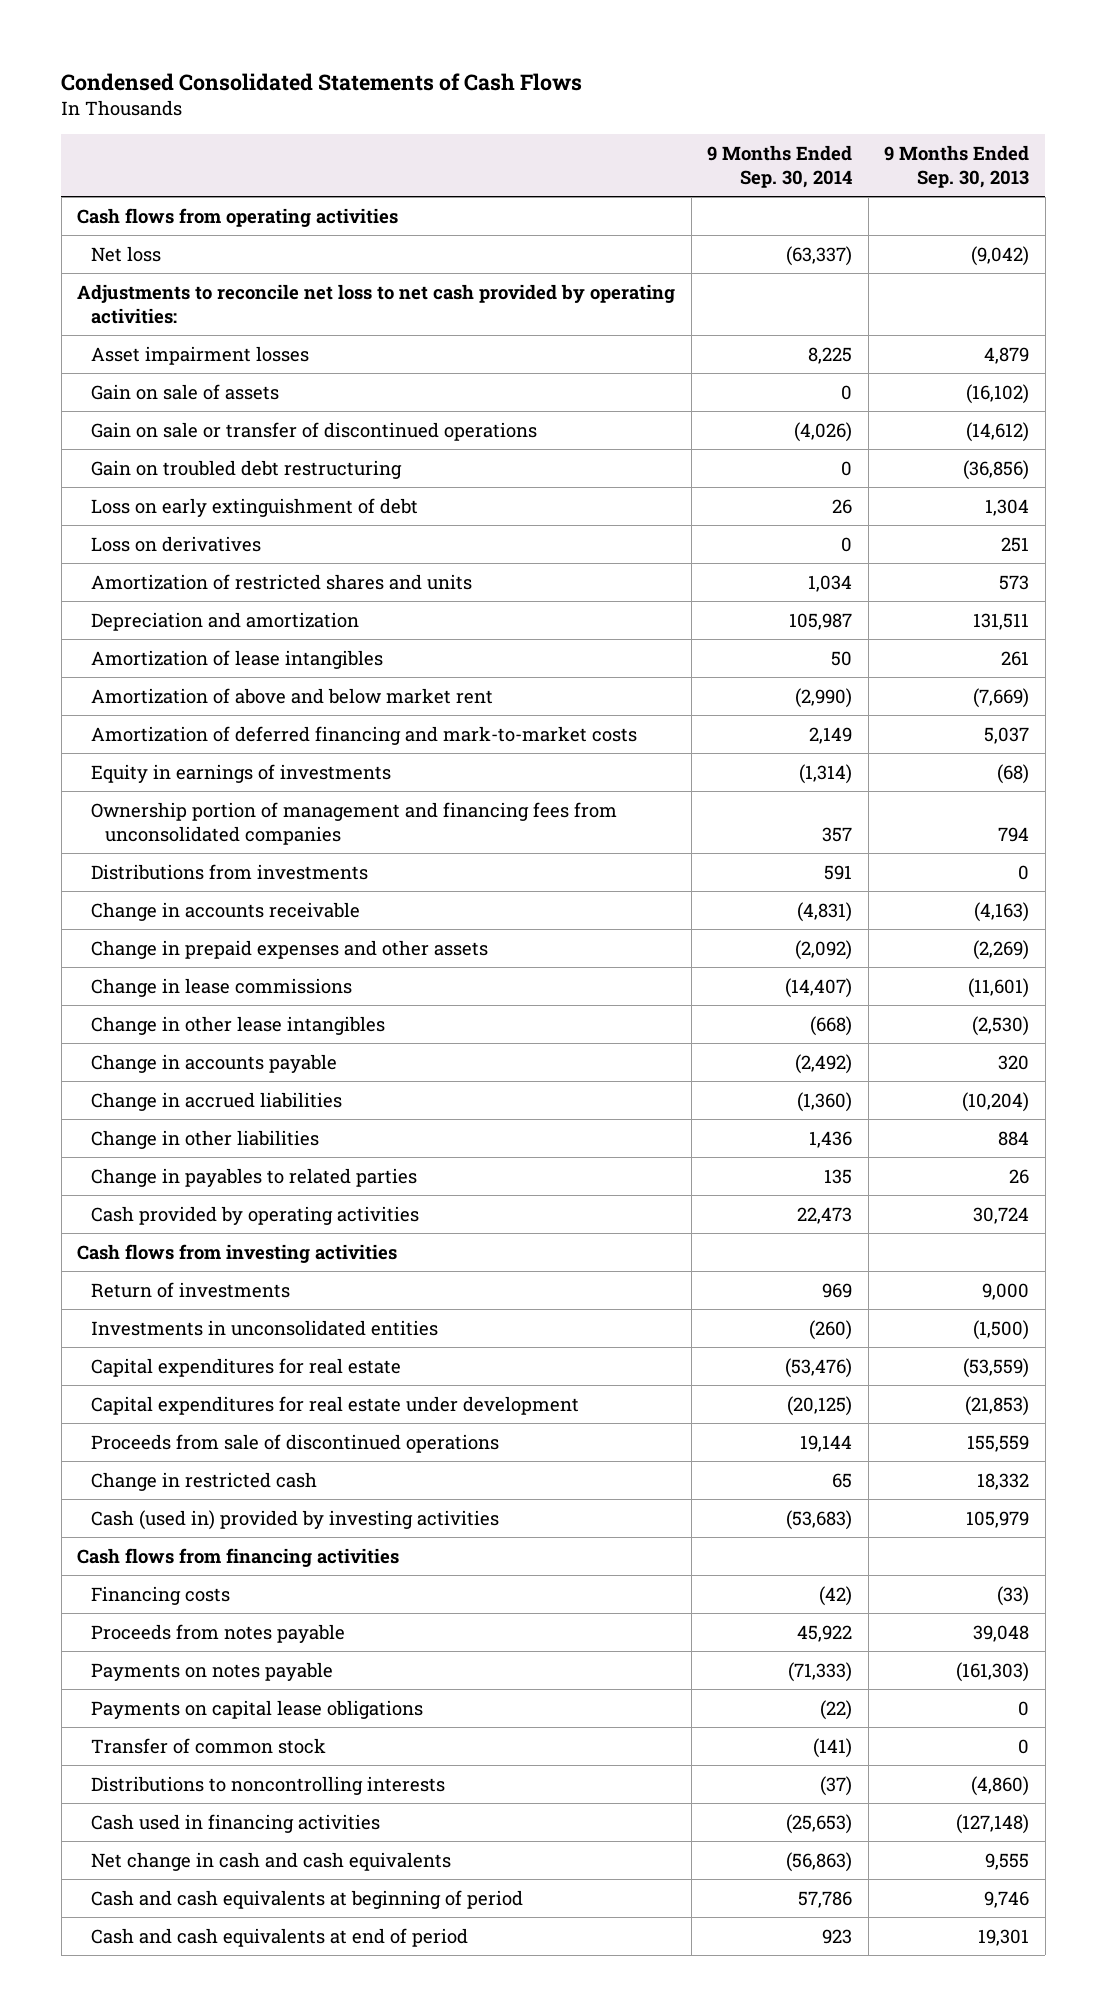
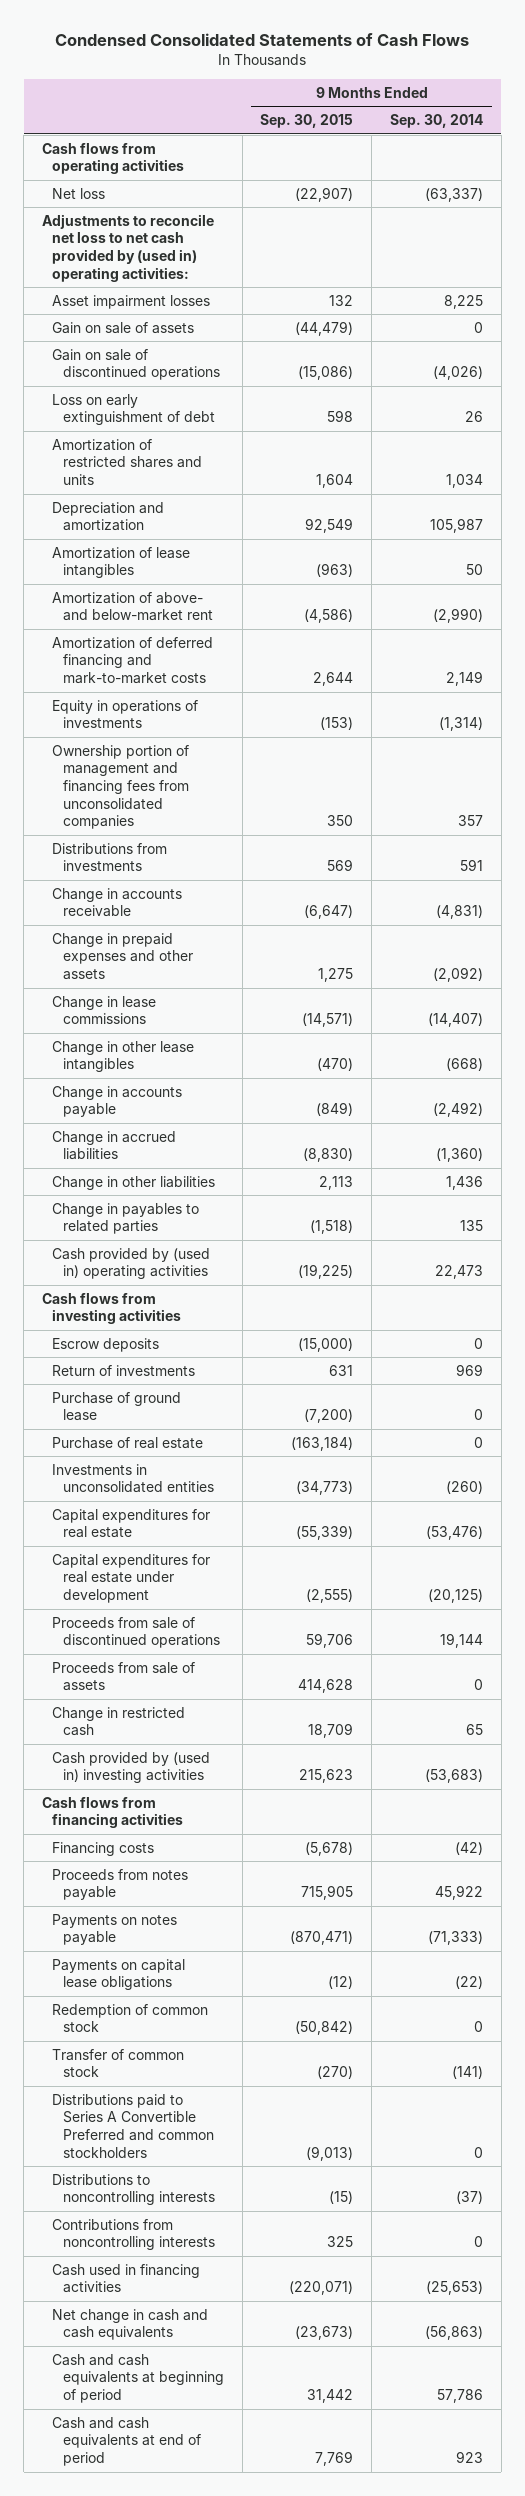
[884,144,1030,188] 9 Months Ended Sep. 30, 2013 -> none
none -> [260,114,354,129] Sep. 30, 2015
[77,283,676,324] Adjustments to reconcile net loss to net cash provided by operating activities: -> [42,213,215,282] Adjustments to reconcile net loss to net cash provided by (used in) operating activities:
[90,459,402,479] Gain on troubled debt restructuring -> none
[90,421,537,441] Gain on sale or transfer of discontinued operations -> [52,348,220,381] Gain on sale of discontinued operations
[90,535,261,552] Loss on derivatives -> none
[90,687,493,704] Amortization of above and below market rent -> [52,591,213,622] Amortization of above- and below-market rent
[90,763,391,783] Equity in earnings of investments -> [52,699,199,729] Equity in operations of investments
[90,1205,419,1225] Cash provided by operating activities -> [52,1247,211,1280] Cash provided by (used in) operating activities
none -> [52,1337,160,1352] Escrow deposits
none -> [52,1391,182,1422] Purchase of ground lease
none -> [52,1436,204,1449] Purchase of real estate
none -> [52,1661,196,1692] Proceeds from sale of assets
[90,1509,499,1530] Cash (used in) provided by investing activities -> [52,1751,211,1784] Cash provided by (used in) investing activities
none -> [52,2003,209,2033] Redemption of common stock
none -> [52,2093,214,2158] Distributions paid to Series A Convertible Preferred and common stockholders
none -> [52,2218,215,2251] Contributions from noncontrolling interests

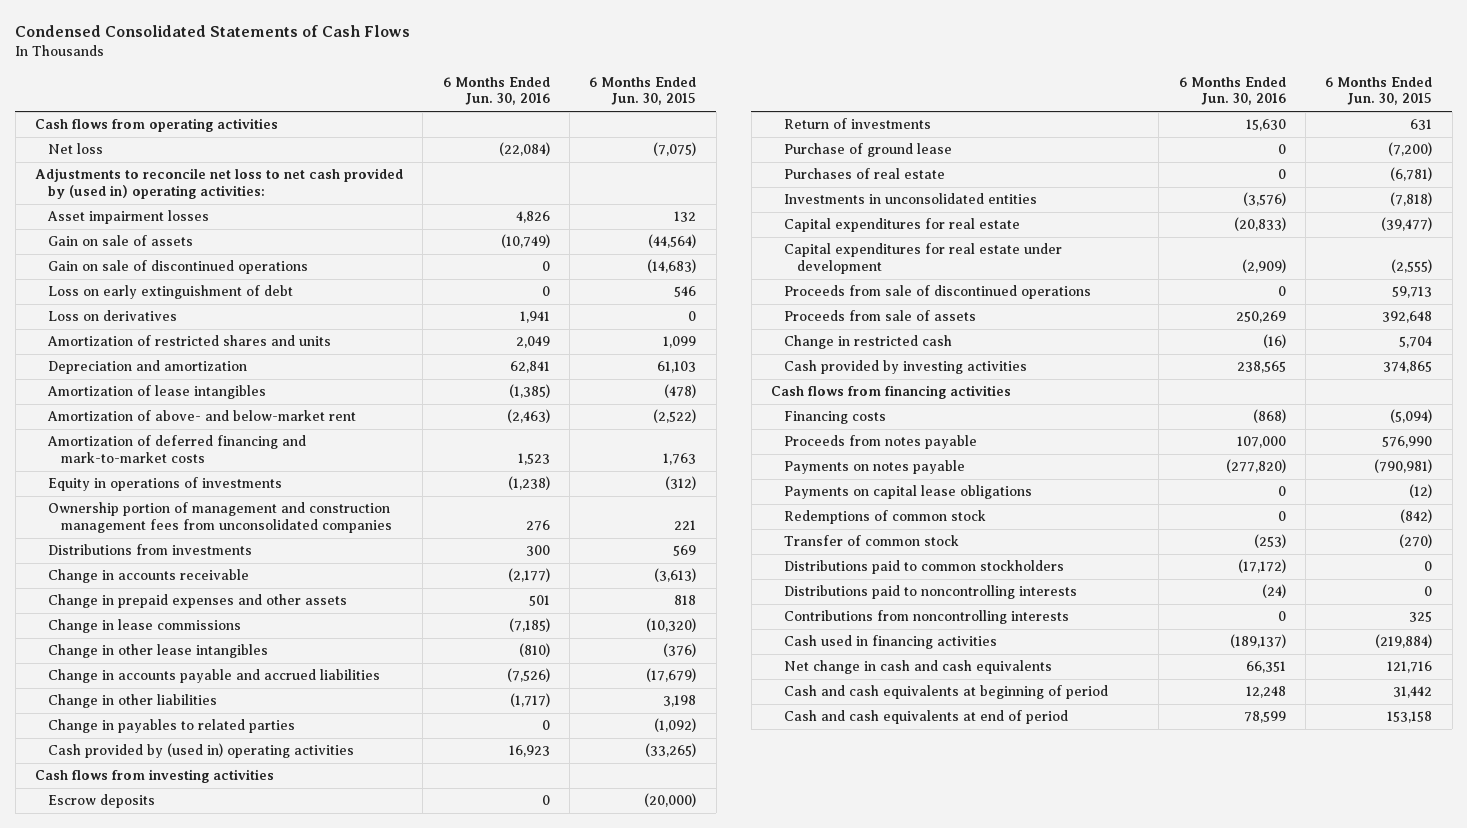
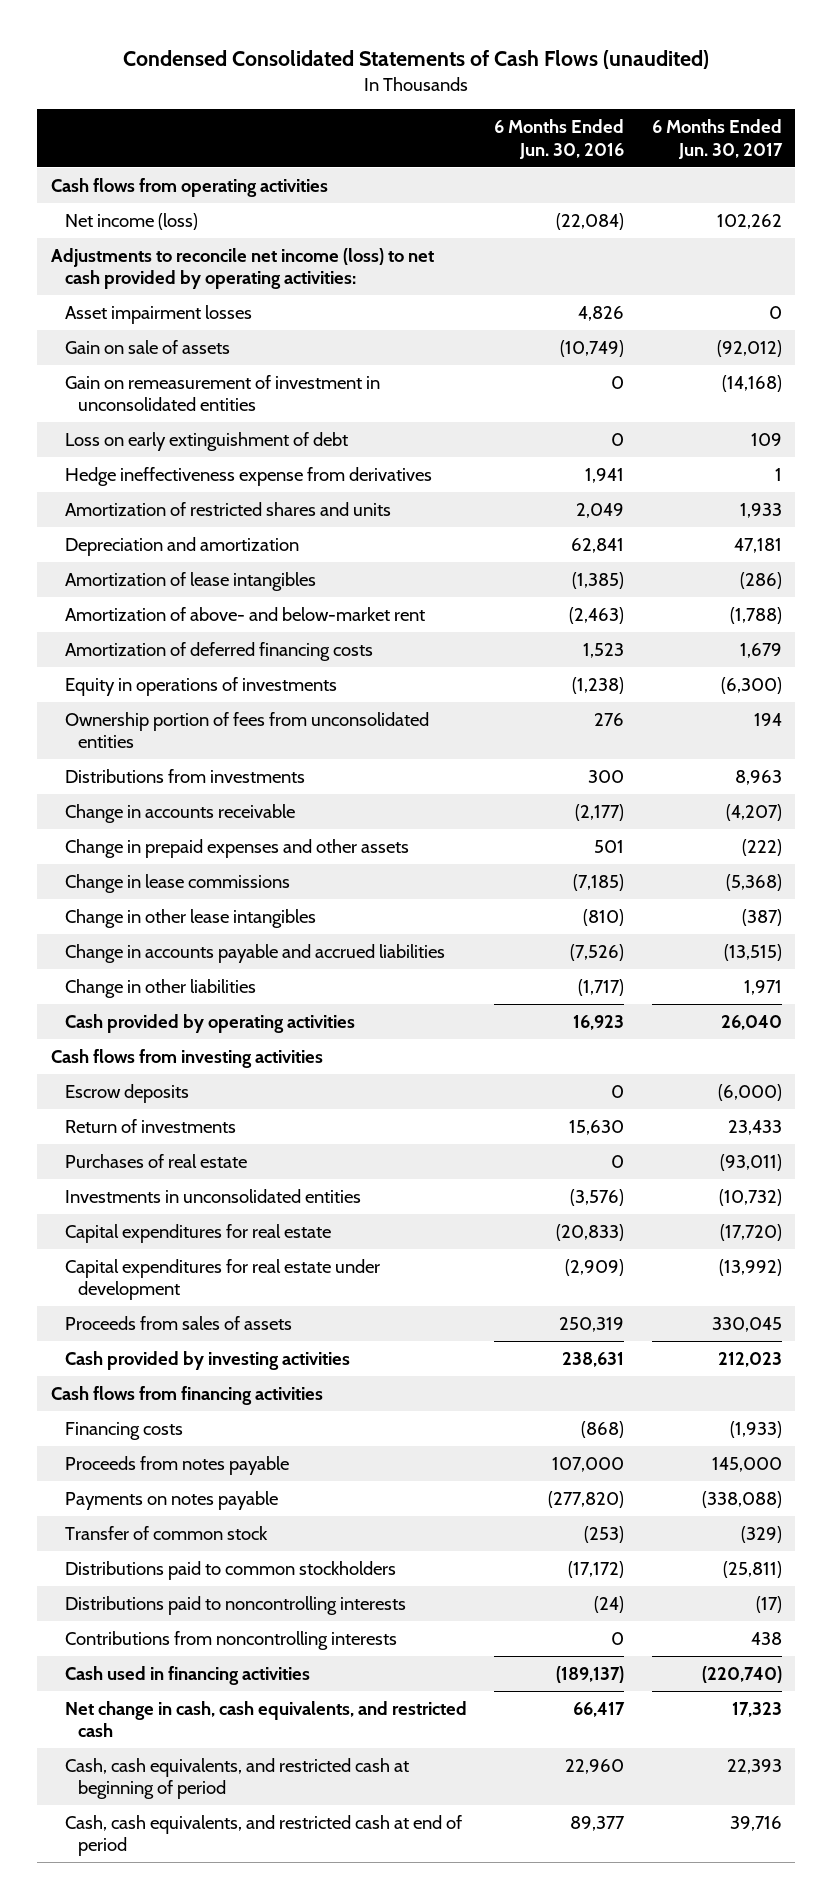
[15,24,411,37] Condensed Consolidated Statements of Cash Flows -> [123,49,710,69] Condensed Consolidated Statements of Cash Flows (unaudited)
[589,76,697,106] 6 Months Ended Jun. 30, 2015 -> none
none -> [651,119,783,159] 6 Months Ended Jun. 30, 2017
[48,143,104,155] Net loss -> [64,212,198,230] Net income (loss)
[35,168,404,199] Adjustments to reconcile net loss to net cash provided by (used in) operating activities: -> [50,247,434,290] Adjustments to reconcile net income (loss) to net cash provided by operating activities:
[48,260,309,275] Gain on sale of discontinued operations -> none
none -> [64,374,380,412] Gain on remeasurement of investment in unconsolidated entities
[48,310,178,322] Loss on derivatives -> [64,466,432,486] Hedge ineffectiveness expense from derivatives
[47,435,307,463] Amortization of deferred financing and mark-to-market costs -> [64,641,373,661] Amortization of deferred financing costs
[48,502,393,533] Ownership portion of management and construction management fees from unconsolidated companies -> [64,711,429,749] Ownership portion of fees from unconsolidated entities
[48,719,296,734] Change in payables to related parties -> none
[48,743,355,759] Cash provided by (used in) operating activities -> [64,1013,355,1033] Cash provided by operating activities
[784,143,953,158] Purchase of ground lease -> none
[784,285,1092,300] Proceeds from sale of discontinued operations -> none
[784,335,953,350] Change in restricted cash -> none
[784,310,977,322] Proceeds from sale of assets -> [64,1315,292,1330] Proceeds from sales of assets
[1235,311,1286,324] 250,269 -> [559,1316,625,1332] 250,319
[1236,361,1286,374] 238,565 -> [562,1351,625,1367] 238,631
[784,485,1033,500] Payments on capital lease obligations -> none
[784,510,987,525] Redemptions of common stock -> none
[784,660,1053,675] Net change in cash and cash equivalents -> [64,1700,467,1738] Net change in cash, cash equivalents, and restricted cash
[1245,661,1286,674] 66,351 -> [573,1701,626,1717] 66,417
[784,685,1109,700] Cash and cash equivalents at beginning of period -> [64,1757,409,1800] Cash, cash equivalents, and restricted cash at beginning of period
[1245,686,1286,699] 12,248 -> [565,1758,625,1774] 22,960
[784,710,1069,725] Cash and cash equivalents at end of period -> [64,1814,462,1857] Cash, cash equivalents, and restricted cash at end of period
[1243,711,1286,724] 78,599 -> [570,1815,626,1831] 89,377

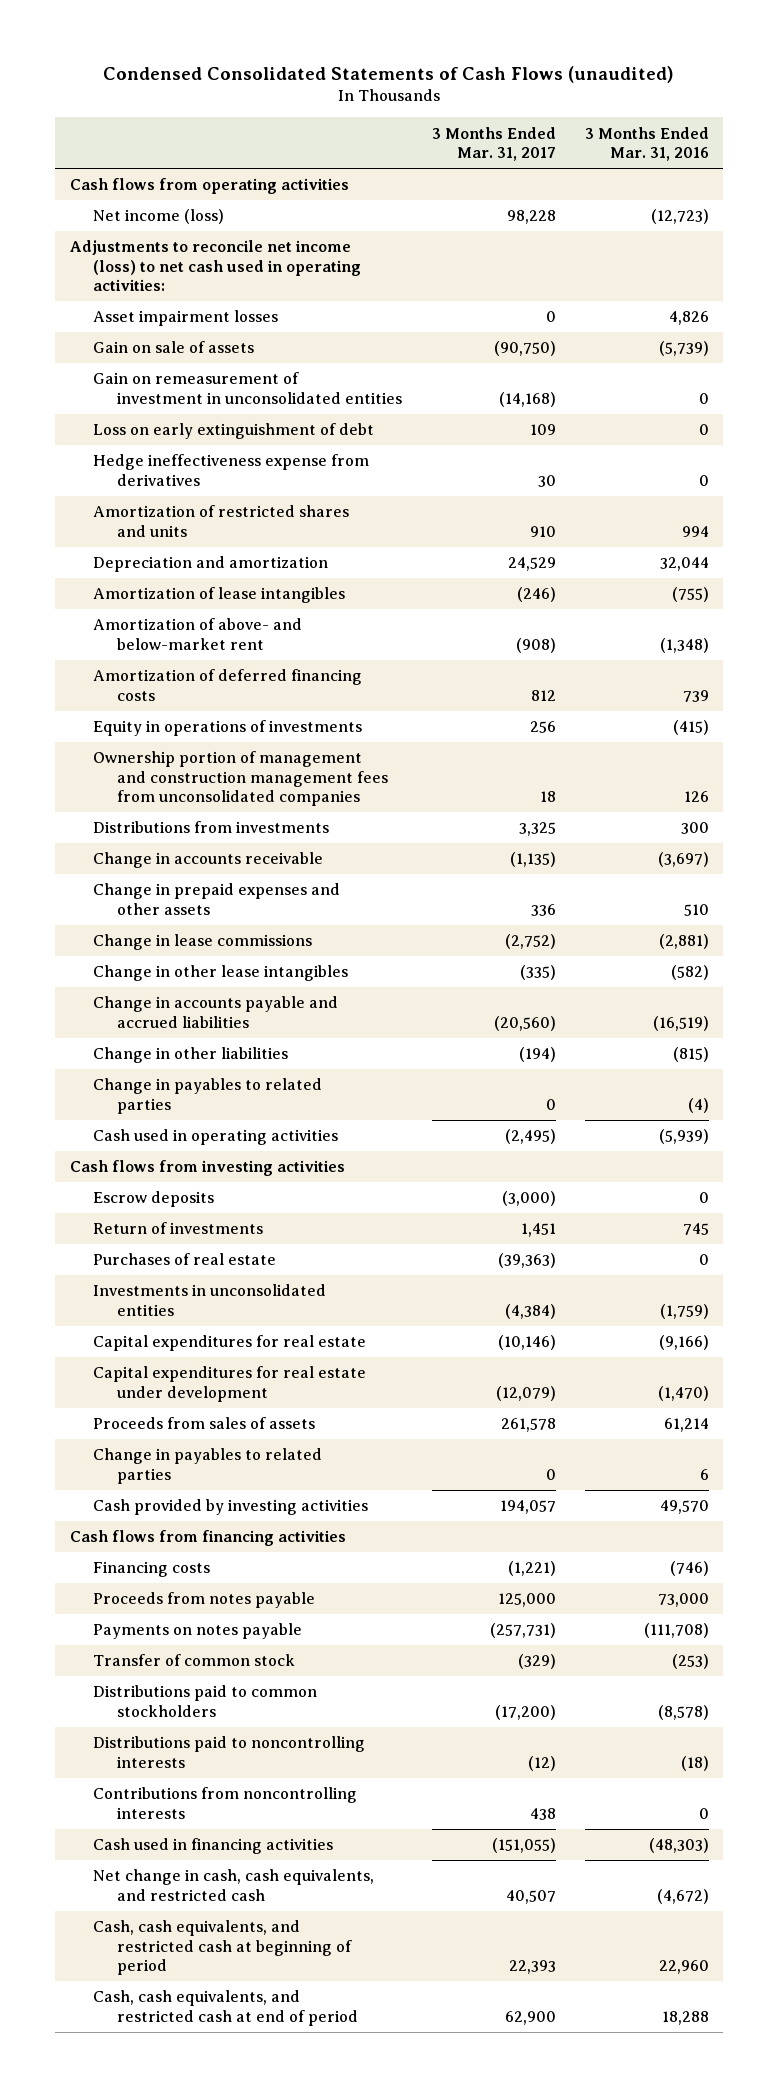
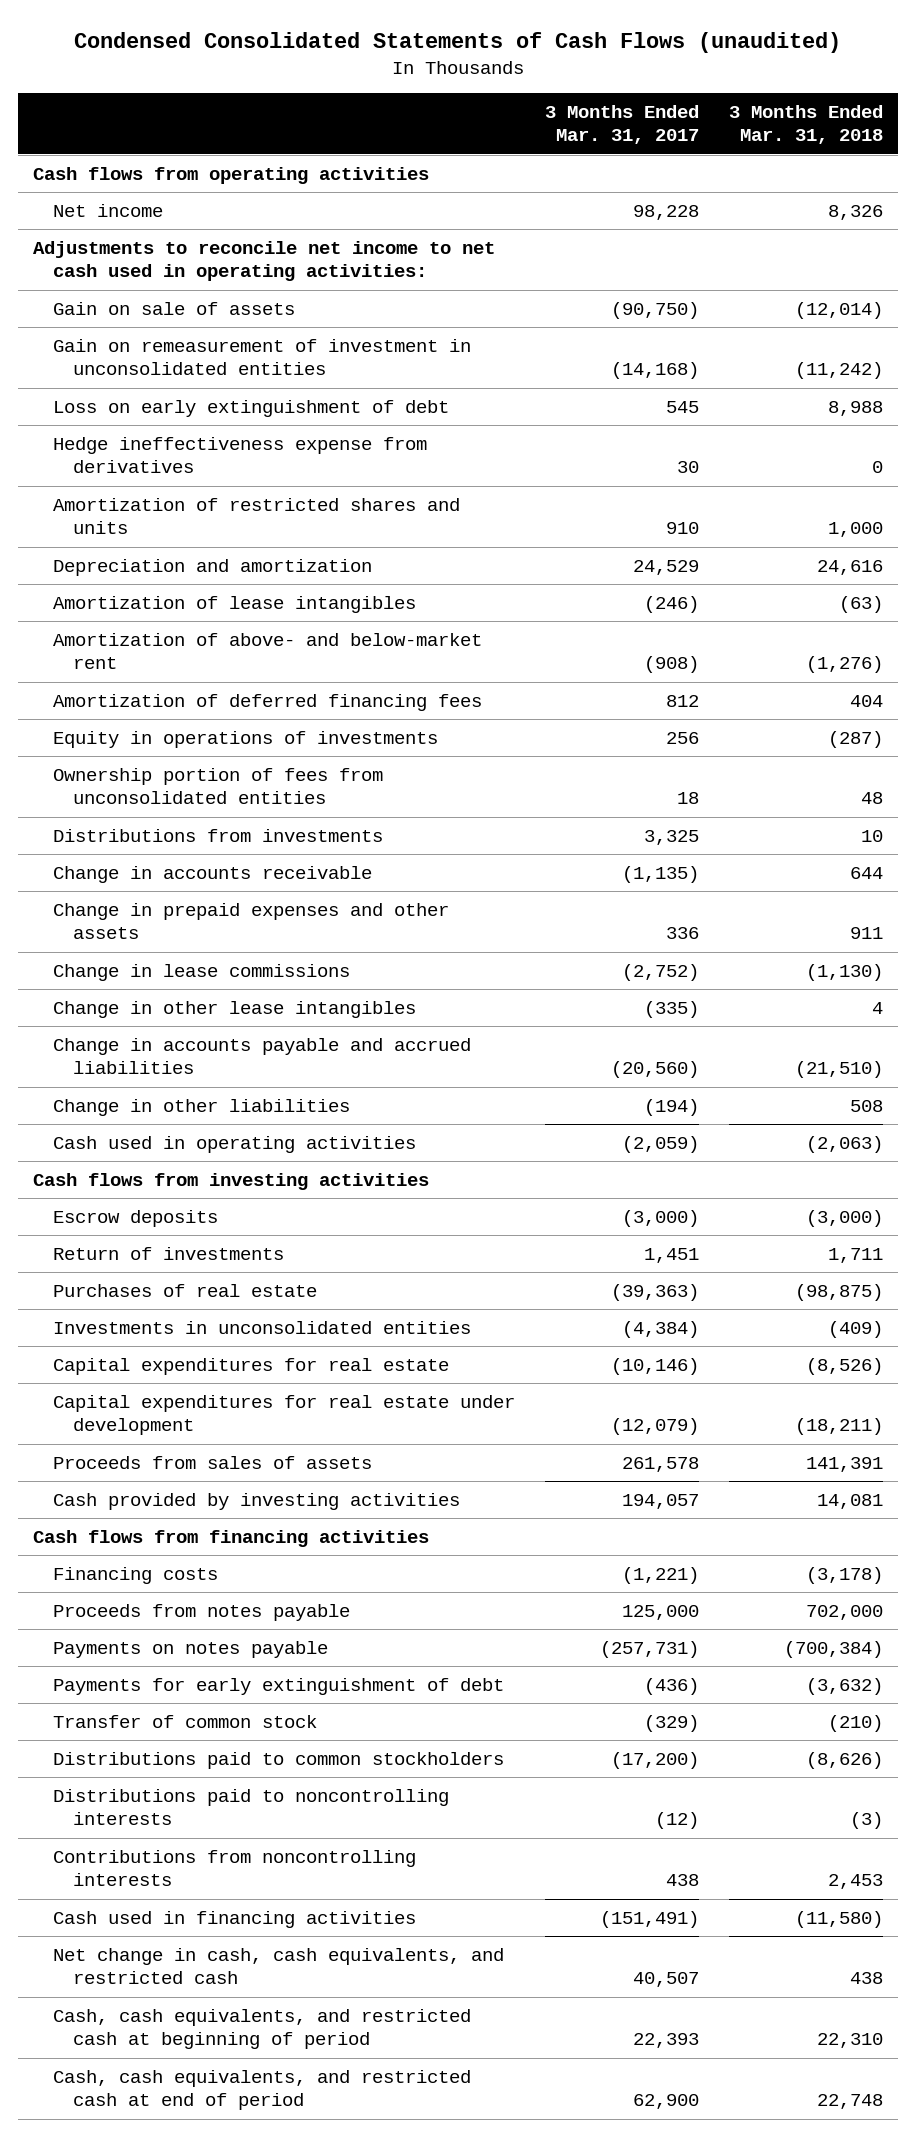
[584,126,709,162] 3 Months Ended Mar. 31, 2016 -> none
none -> [728,104,883,145] 3 Months Ended Mar. 31, 2018
[93,310,279,327] Asset impairment losses -> none
[93,209,225,225] Net income (loss) -> [53,203,164,217] Net income
[69,240,362,292] Adjustments to reconcile net income (loss) to net cash used in operating activities: -> [33,240,496,282] Adjustments to reconcile net income to net cash used in operating activities:
[529,424,556,436] 109 -> [665,400,699,413] 545
[93,669,363,701] Amortization of deferred financing costs -> [53,693,483,711] Amortization of deferred financing fees
[93,751,389,807] Ownership portion of management and construction management fees from unconsolidated companies -> [53,767,384,805] Ownership portion of fees from unconsolidated entities
[93,1078,323,1114] Change in payables to related parties -> none
[504,1129,556,1145] (2,495) -> [621,1135,699,1153] (2,059)
[93,1448,323,1484] Change in payables to related parties -> none
none -> [53,1677,505,1695] Payments for early extinguishment of debt
[491,1838,556,1854] (151,055) -> [599,1910,699,1928] (151,491)

